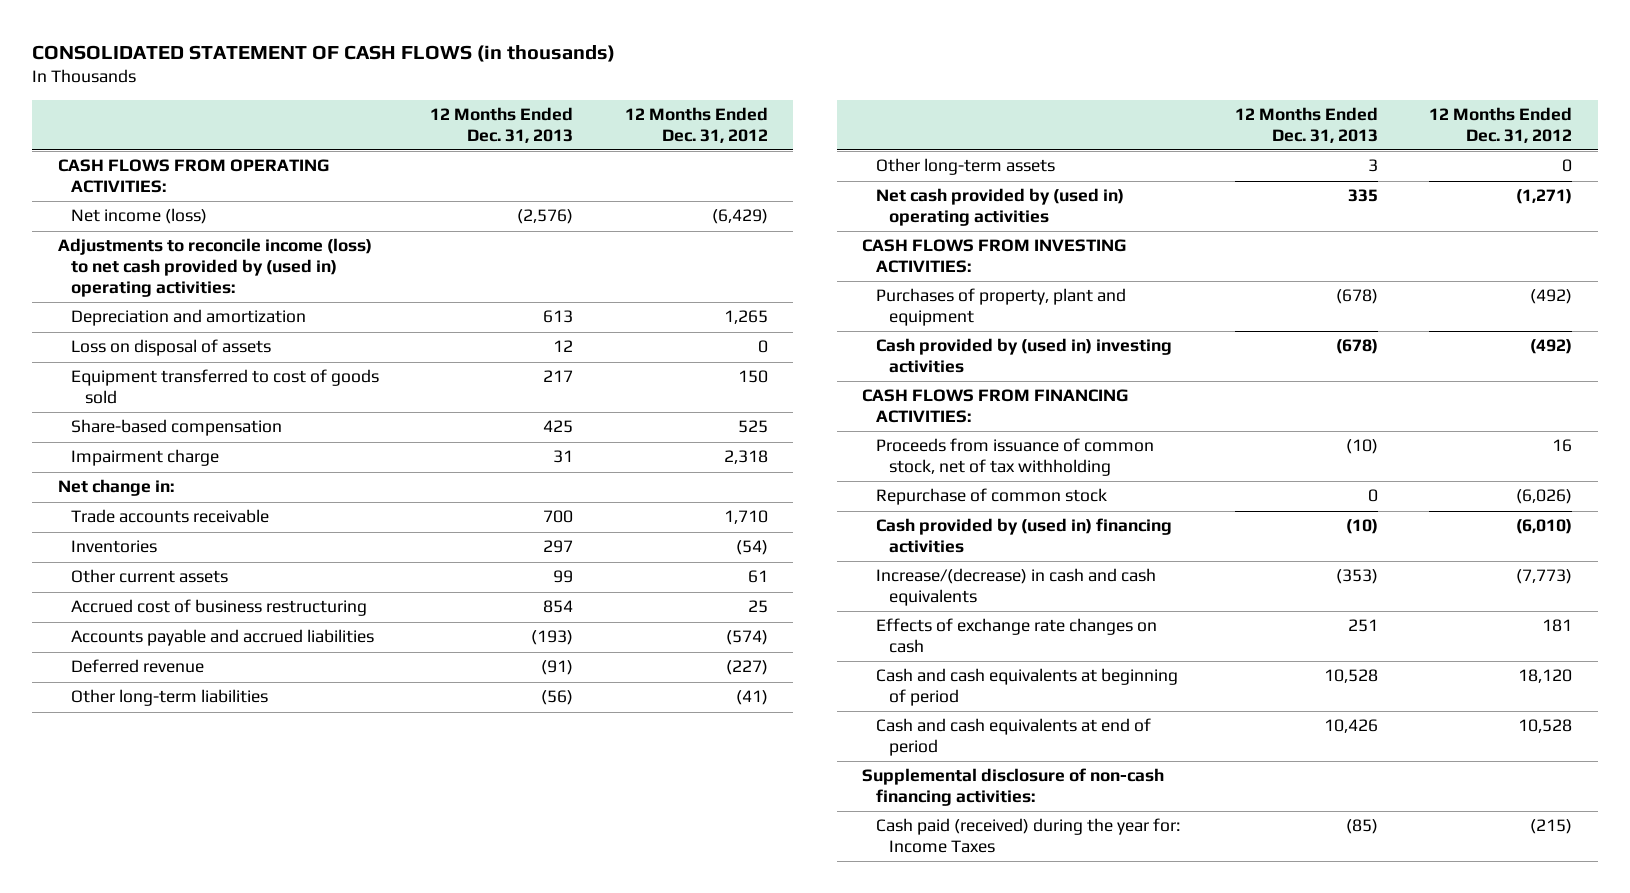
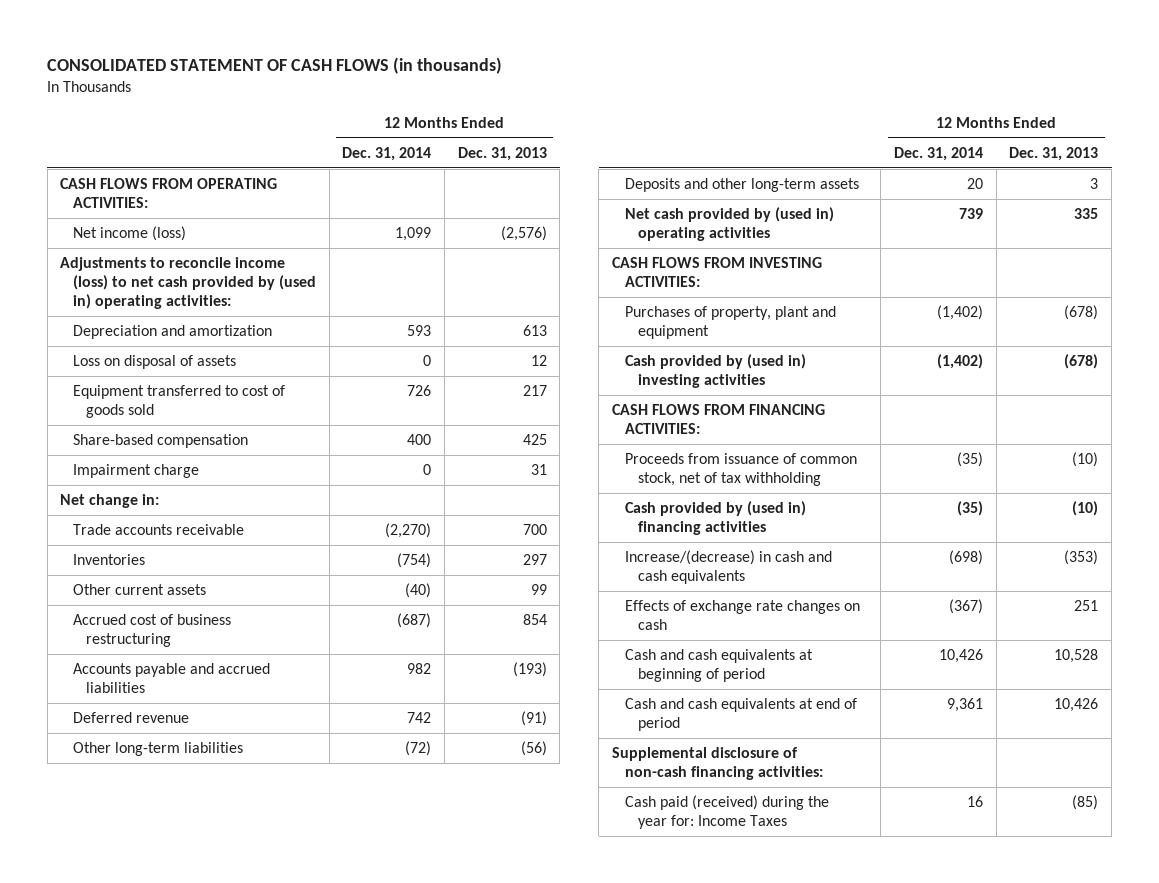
[624,107,768,143] 12 Months Ended Dec. 31, 2012 -> none
none -> [342,146,432,161] Dec. 31, 2014
[875,158,1055,176] Other long-term assets -> [624,177,859,192] Deposits and other long-term assets
[875,488,1107,506] Repurchase of common stock -> none

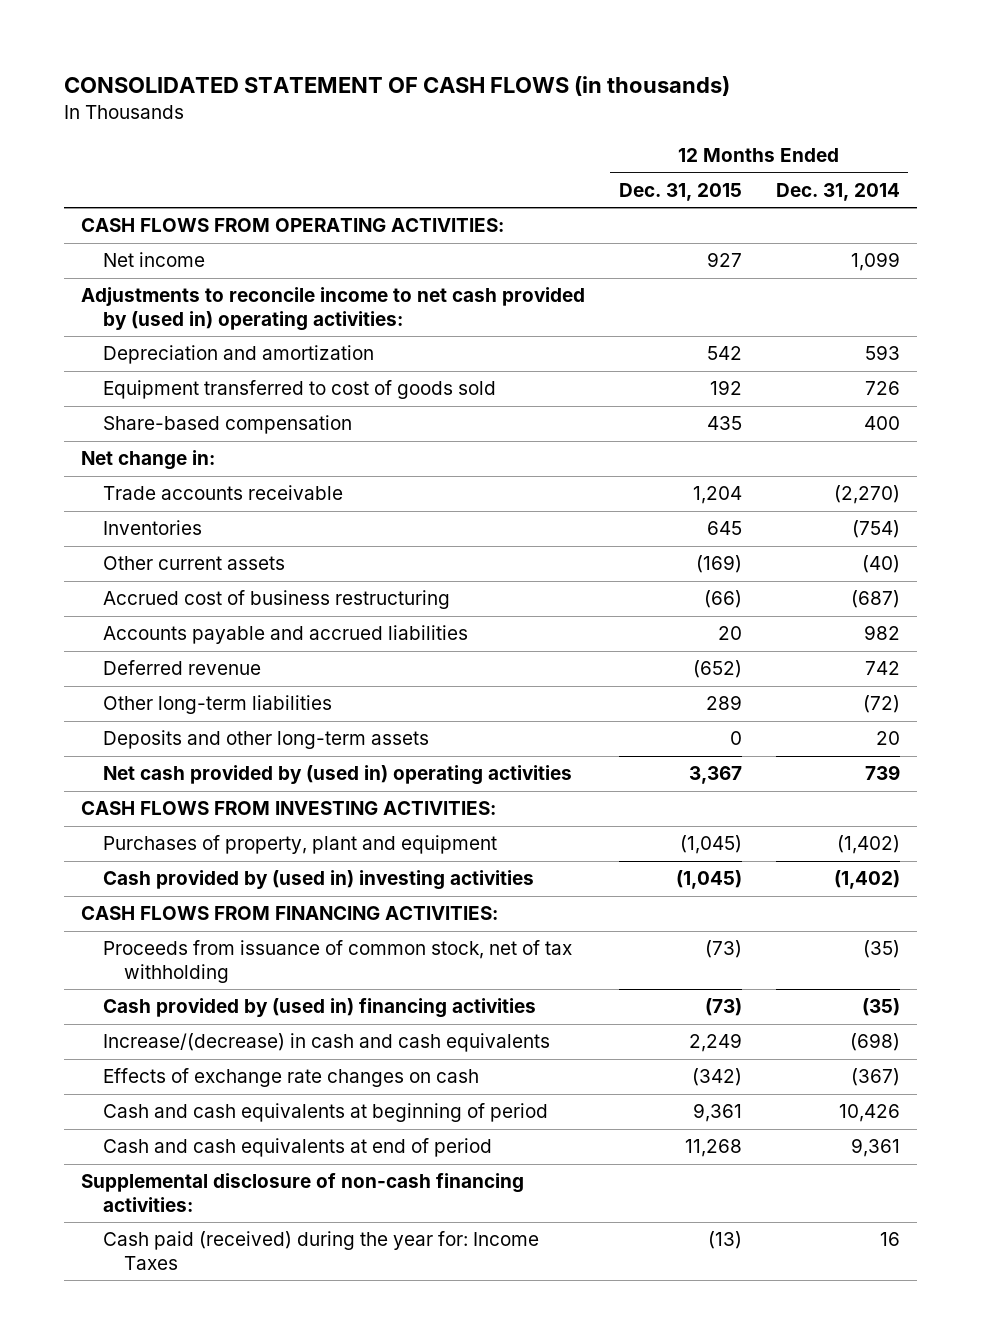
[457,146,547,161] Dec. 31, 2013 -> none
none -> [618,182,742,201] Dec. 31, 2015
[73,225,187,241] Net income (loss) -> [102,252,205,268] Net income
[60,256,317,310] Adjustments to reconcile income (loss) to net cash provided by (used in) operating activities: -> [80,287,585,331] Adjustments to reconcile income to net cash provided by (used in) operating activities:
[73,354,237,369] Loss on disposal of assets -> none
[73,463,200,478] Impairment charge -> none

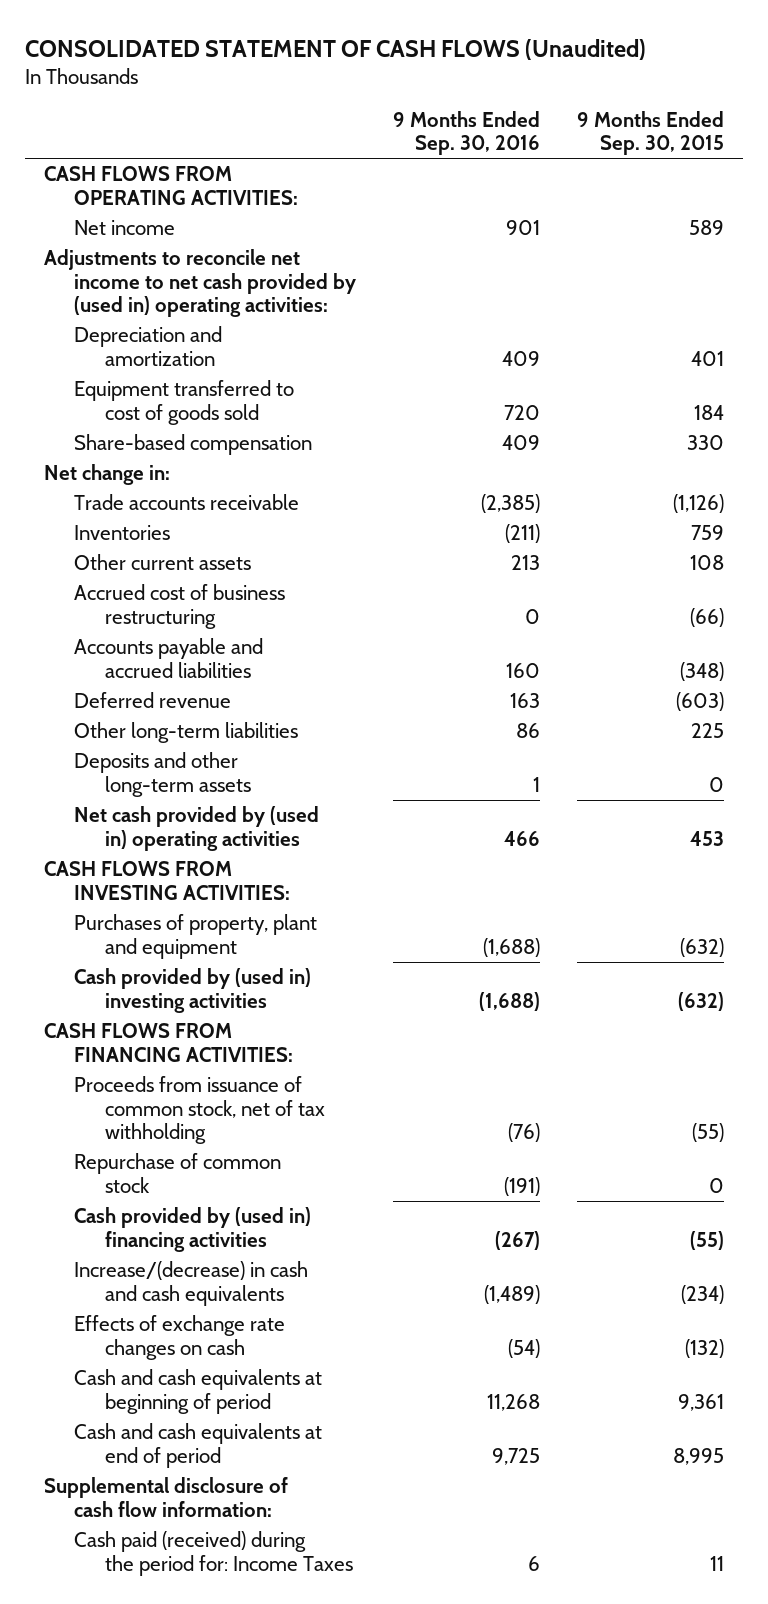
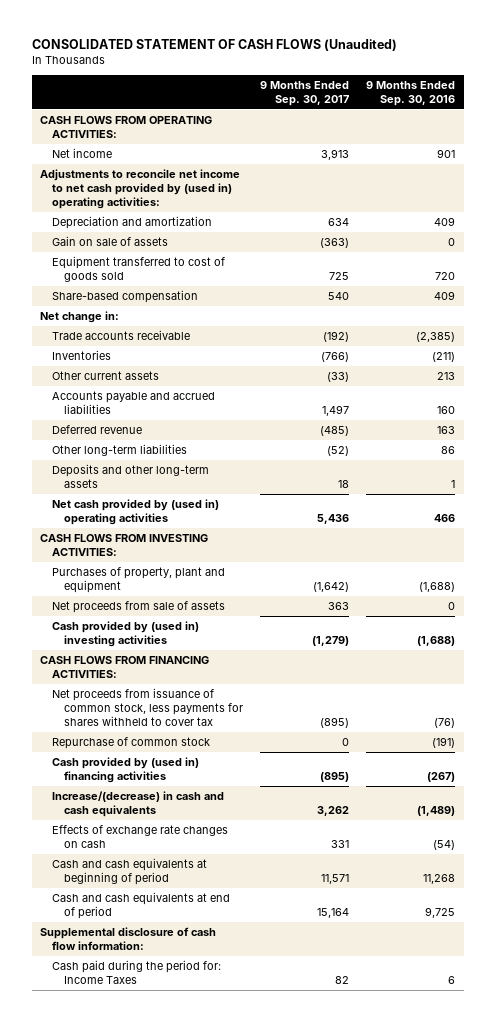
[577,110,725,156] 9 Months Ended Sep. 30, 2015 -> none
none -> [260,80,350,106] 9 Months Ended Sep. 30, 2017
none -> [52,235,169,246] Gain on sale of assets
[74,584,286,629] Accrued cost of business restructuring -> none
none -> [52,600,226,613] Net proceeds from sale of assets
[74,1076,326,1145] Proceeds from issuance of common stock, net of tax withholding -> [52,687,244,726] Net proceeds from issuance of common stock, less payments for shares withheld to cover tax
[74,1531,354,1576] Cash paid (received) during the period for: Income Taxes -> [52,959,222,984] Cash paid during the period for: Income Taxes

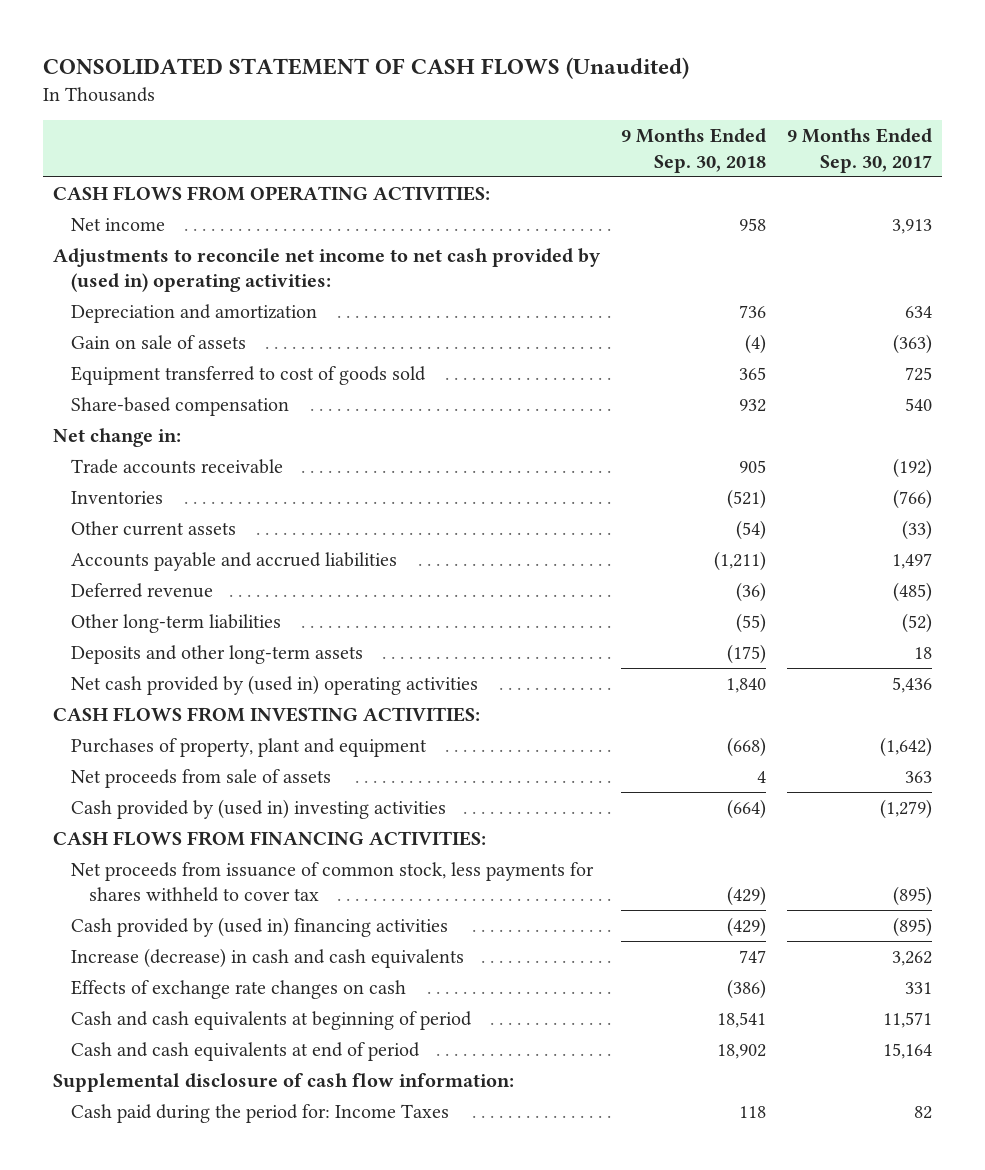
[366,80,456,106] 9 Months Ended Sep. 30, 2016 -> none
none -> [620,128,766,173] 9 Months Ended Sep. 30, 2018
[52,736,211,749] Repurchase of common stock -> none
[52,790,225,817] Increase/(decrease) in cash and cash equivalents -> [71,947,465,968] Increase (decrease) in cash and cash equivalents

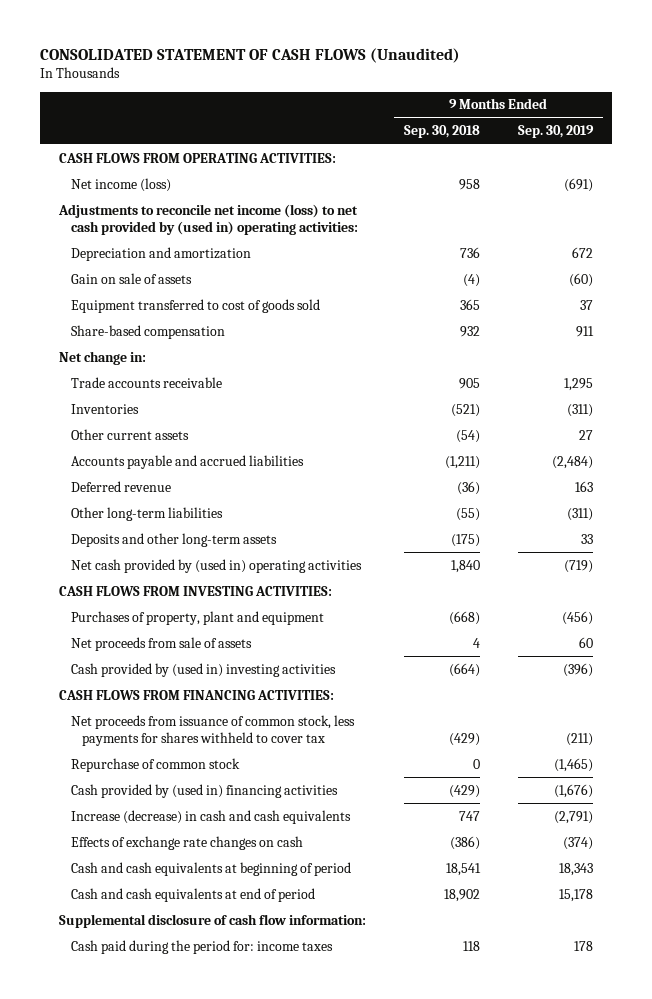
[786,128,932,173] 9 Months Ended Sep. 30, 2017 -> none
none -> [518,125,595,139] Sep. 30, 2019
[71,217,166,231] Net income -> [70,177,171,192] Net income (loss)
[53,247,602,293] Adjustments to reconcile net income to net cash provided by (used in) operating activities: -> [57,203,358,235] Adjustments to reconcile net income (loss) to net cash provided by (used in) operating activities:
none -> [70,757,240,772] Repurchase of common stock
[71,1103,450,1123] Cash paid during the period for: Income Taxes -> [70,939,333,954] Cash paid during the period for: income taxes

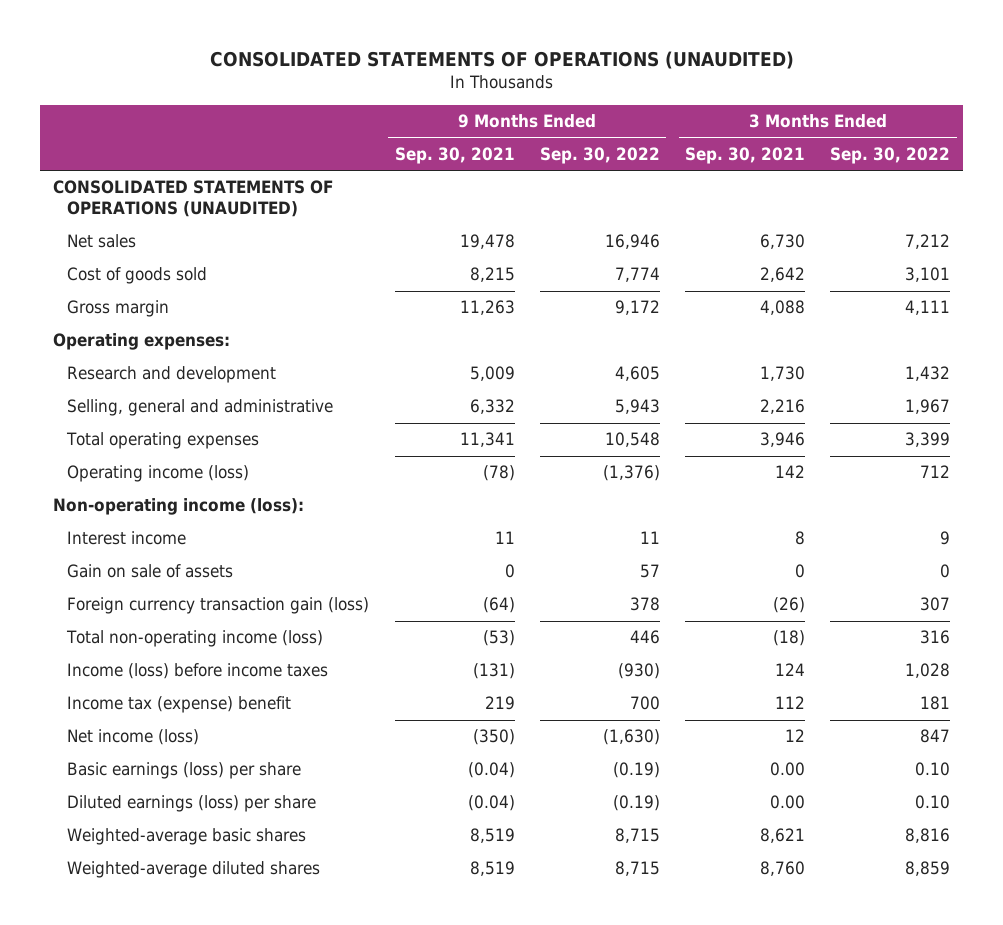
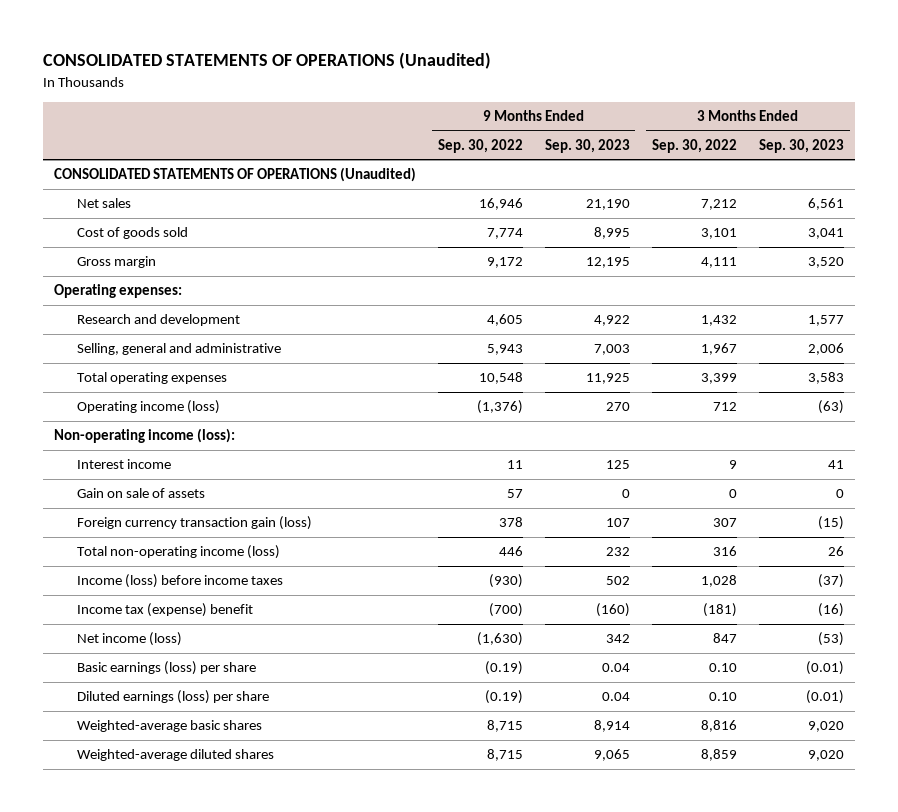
[209,51,794,70] CONSOLIDATED STATEMENTS OF OPERATIONS (UNAUDITED) -> [42,52,491,70] CONSOLIDATED STATEMENTS OF OPERATIONS (Unaudited)
[394,146,515,164] Sep. 30, 2021 -> none
[685,146,806,164] Sep. 30, 2021 -> none
none -> [544,138,630,153] Sep. 30, 2023
none -> [759,138,845,153] Sep. 30, 2023
[53,180,334,218] CONSOLIDATED STATEMENTS OF OPERATIONS (UNAUDITED) -> [53,167,416,183] CONSOLIDATED STATEMENTS OF OPERATIONS (Unaudited)
[629,696,660,711] 700 -> [488,603,523,618] (700)
[920,696,951,711] 181 -> [702,603,737,618] (181)

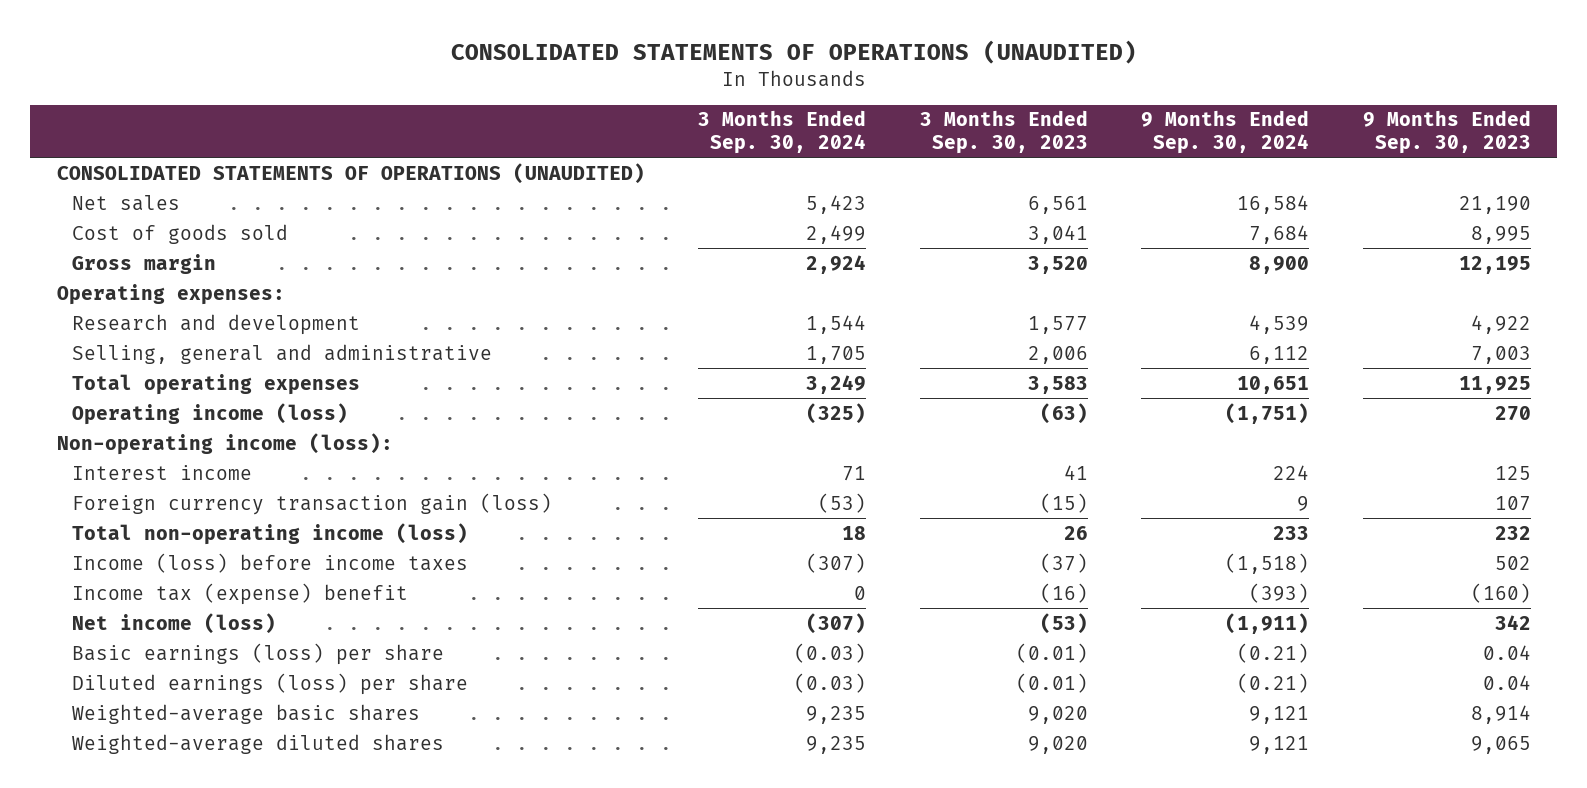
[42,52,491,70] CONSOLIDATED STATEMENTS OF OPERATIONS (Unaudited) -> [450,39,1137,64] CONSOLIDATED STATEMENTS OF OPERATIONS (UNAUDITED)
[437,138,523,153] Sep. 30, 2022 -> none
[651,138,737,153] Sep. 30, 2022 -> none
none -> [698,110,867,154] 3 Months Ended Sep. 30, 2024
none -> [1141,110,1310,154] 9 Months Ended Sep. 30, 2024
[53,167,416,183] CONSOLIDATED STATEMENTS OF OPERATIONS (Unaudited) -> [56,162,645,184] CONSOLIDATED STATEMENTS OF OPERATIONS (UNAUDITED)
[77,488,206,499] Gain on sale of assets -> none

